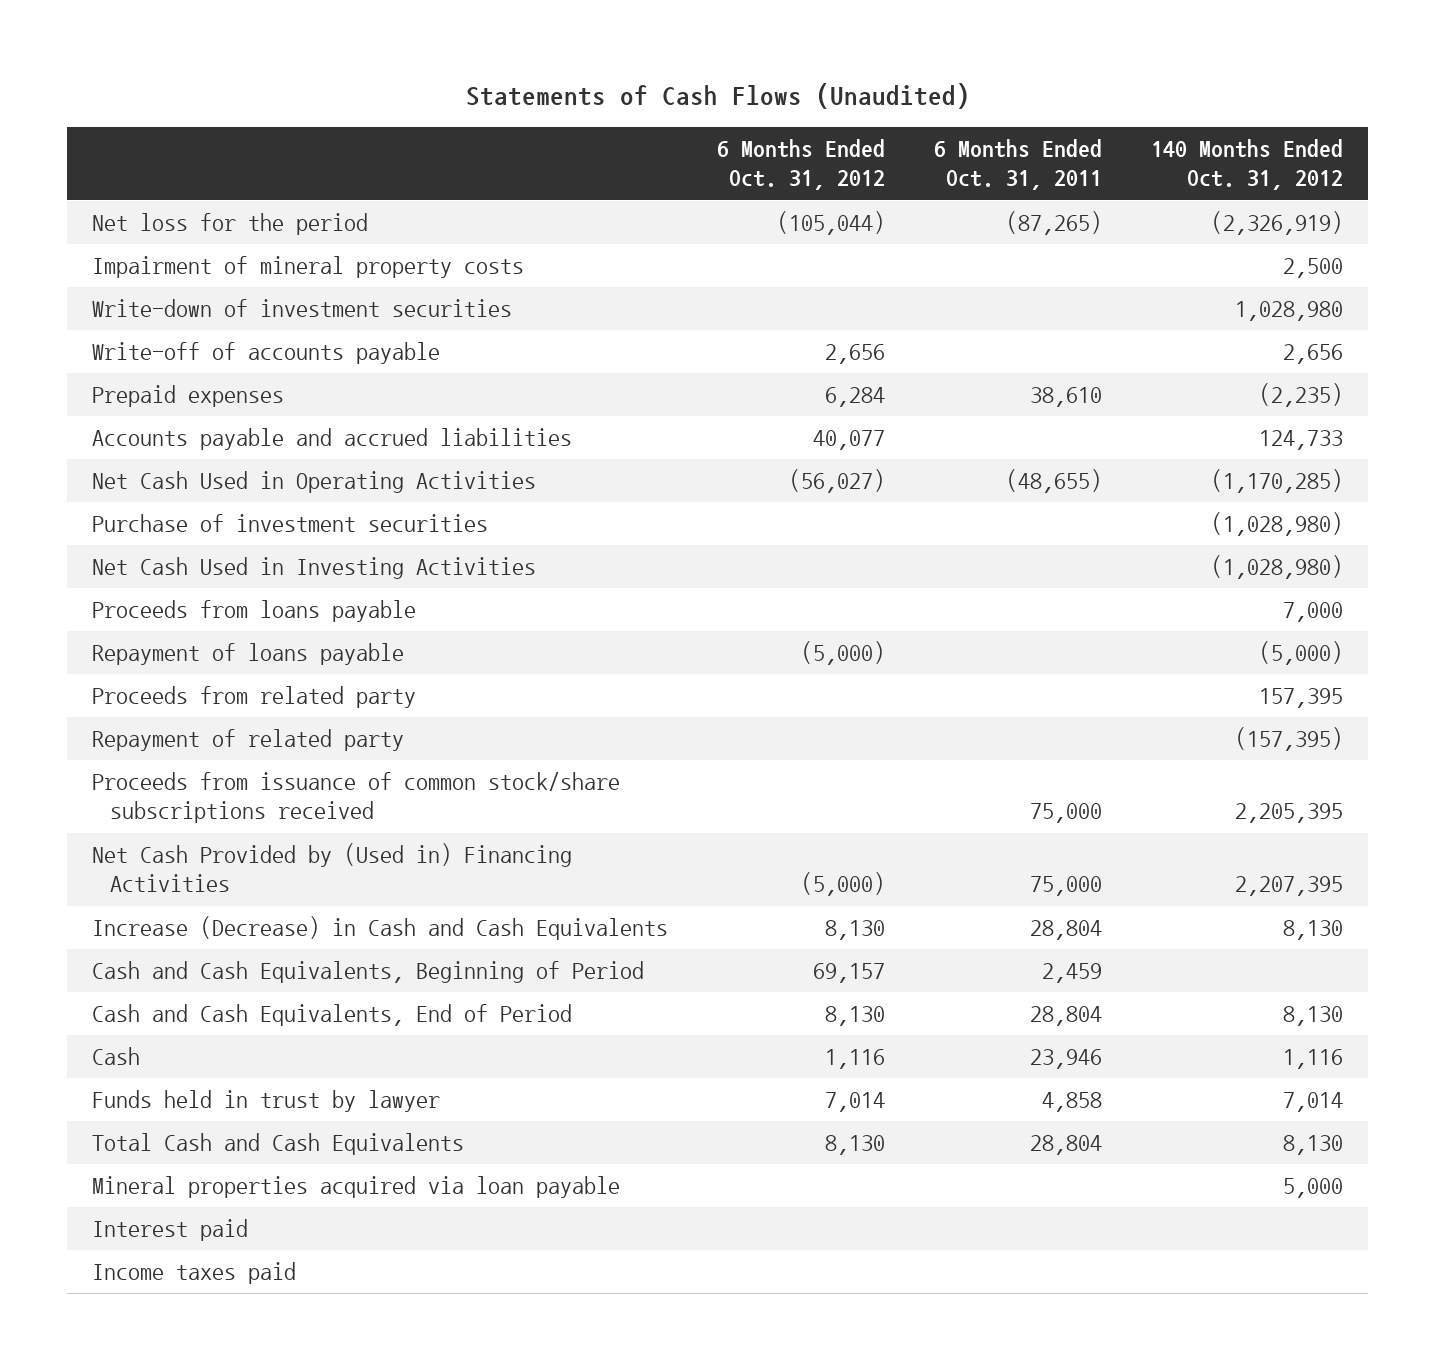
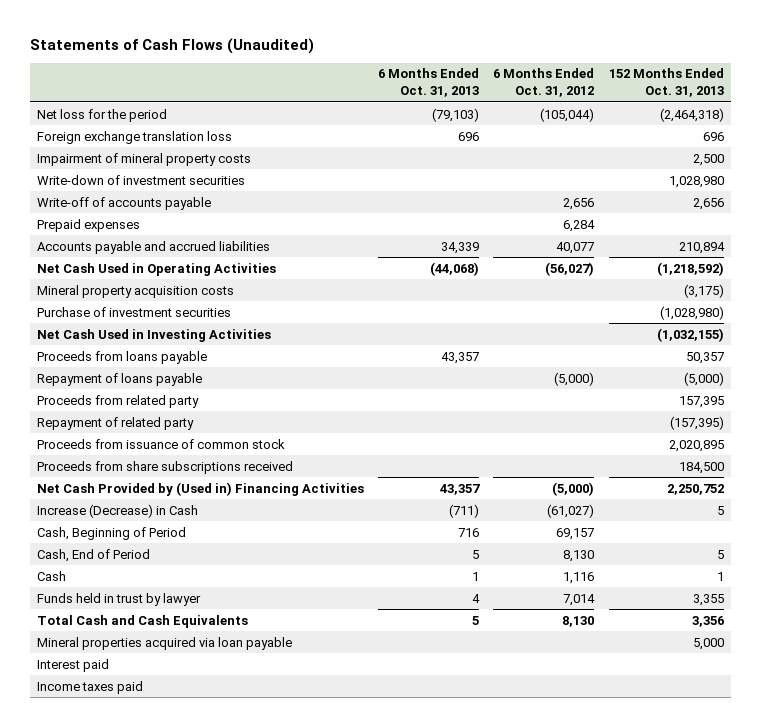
[934,139,1103,191] 6 Months Ended Oct. 31, 2011 -> none
[1151,139,1344,191] 140 Months Ended Oct. 31, 2012 -> none
none -> [378,68,480,98] 6 Months Ended Oct. 31, 2013
none -> [608,68,724,98] 152 Months Ended Oct. 31, 2013
none -> [37,130,233,144] Foreign exchange translation loss
none -> [37,284,235,298] Mineral property acquisition costs
[91,772,620,824] Proceeds from issuance of common stock/share subscriptions received -> [37,438,286,449] Proceeds from issuance of common stock
none -> [37,460,294,474] Proceeds from share subscriptions received
[91,916,668,941] Increase (Decrease) in Cash and Cash Equivalents -> [37,503,199,518] Increase (Decrease) in Cash
[825,920,886,941] 8,130 -> [547,503,595,518] (61,027)
[91,961,644,984] Cash and Cash Equivalents, Beginning of Period -> [37,526,187,540] Cash, Beginning of Period
[91,1004,572,1027] Cash and Cash Equivalents, End of Period -> [37,548,151,562] Cash, End of Period

